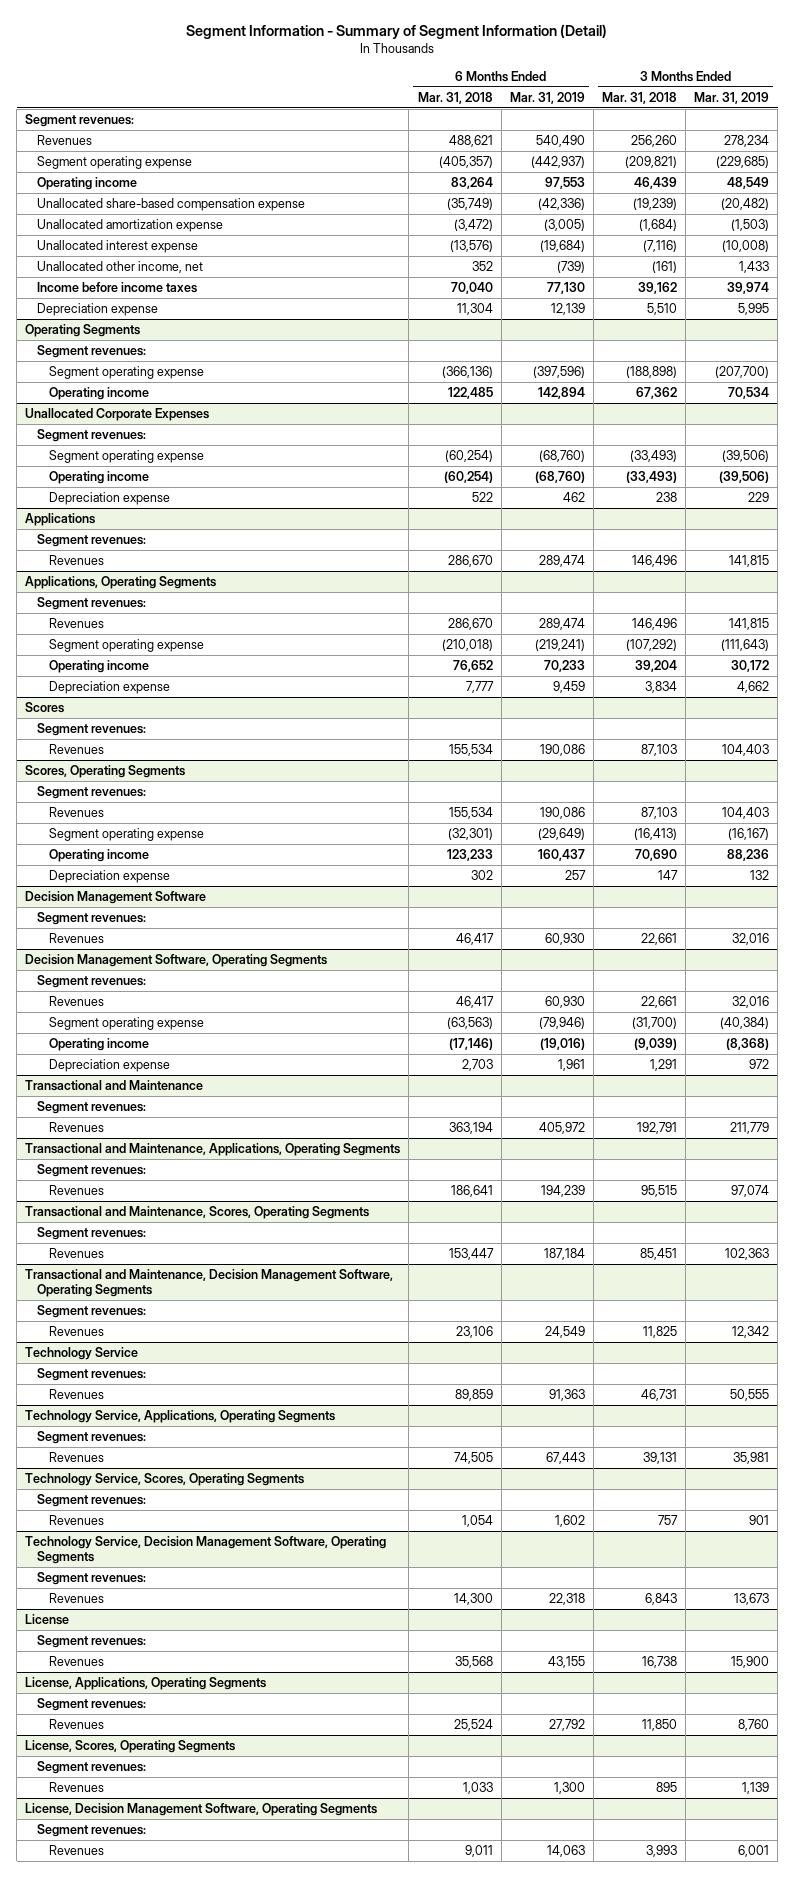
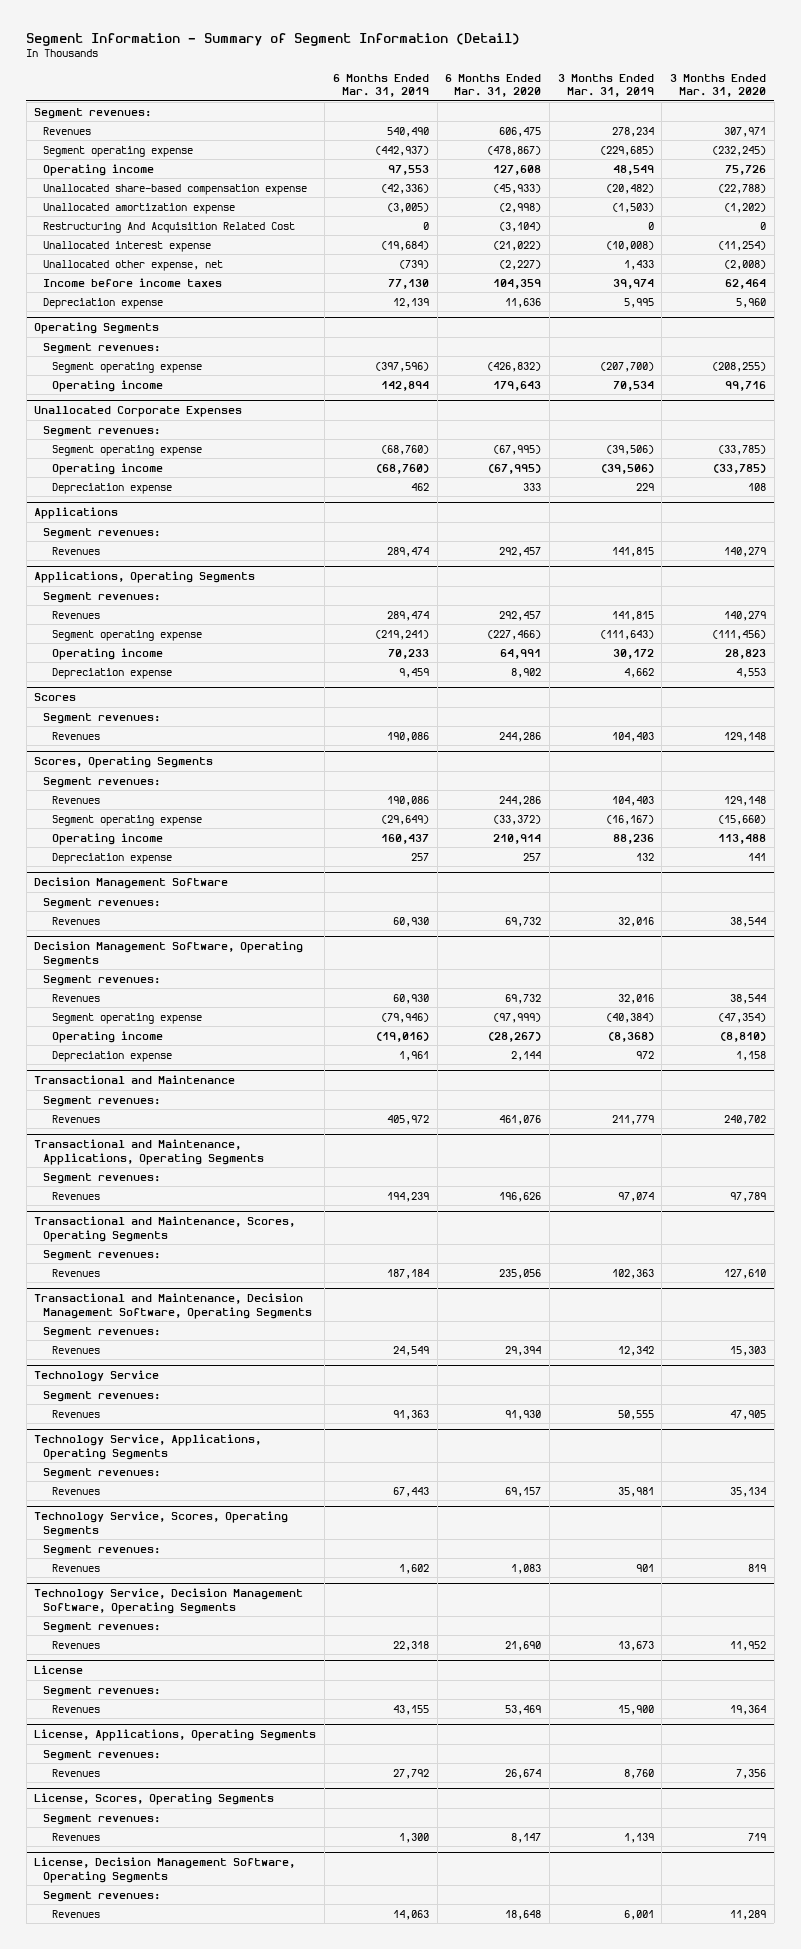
[417,91,493,104] Mar. 31, 2018 -> none
[601,91,677,104] Mar. 31, 2018 -> none
none -> [445,73,542,97] 6 Months Ended Mar. 31, 2020
none -> [670,73,767,97] 3 Months Ended Mar. 31, 2020
none -> [43,221,296,233] Restructuring And Acquisition Related Cost
[37,261,204,274] Unallocated other income, net -> [43,259,224,271] Unallocated other expense, net

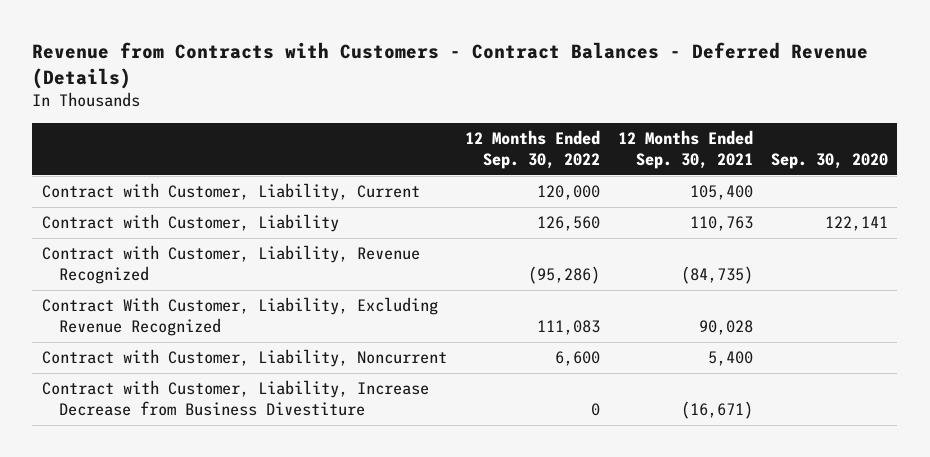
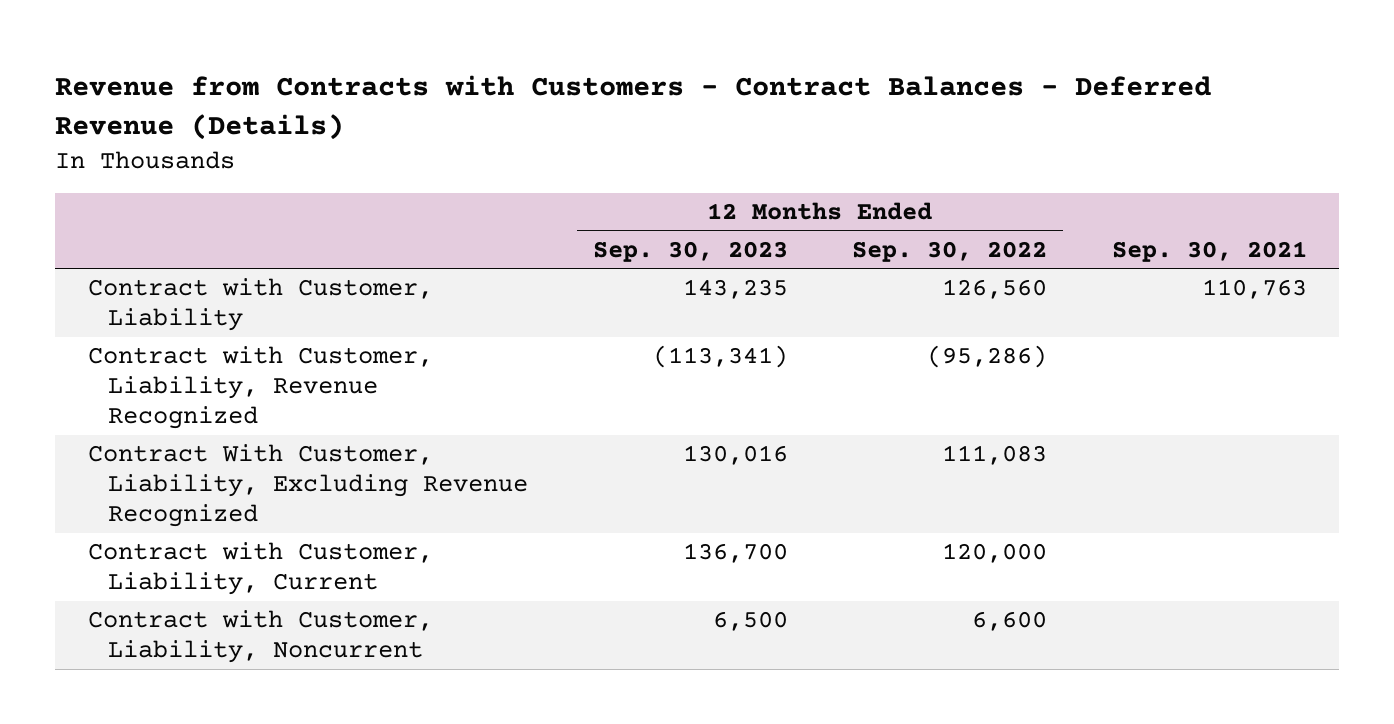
[617,130,753,170] 12 Months Ended Sep. 30, 2021 -> none
[771,153,889,170] Sep. 30, 2020 -> none
none -> [592,240,788,262] Sep. 30, 2023
none -> [1111,240,1307,262] Sep. 30, 2021
[41,183,420,202] Contract with Customer, Liability, Current -> [87,542,433,596] Contract with Customer, Liability, Current
[41,380,429,417] Contract with Customer, Liability, Increase Decrease from Business Divestiture -> none

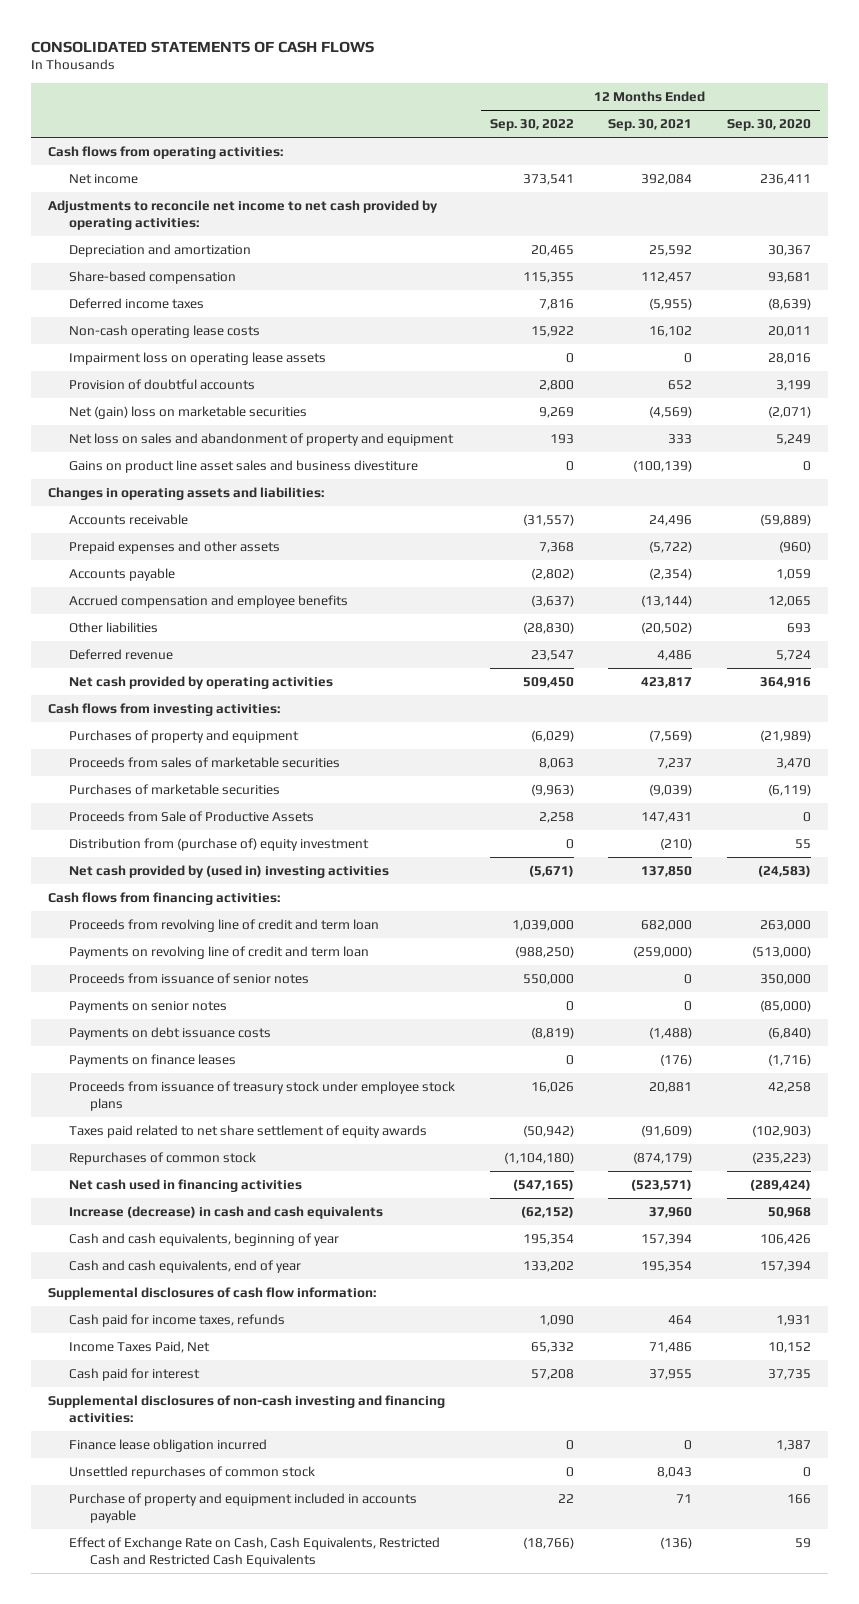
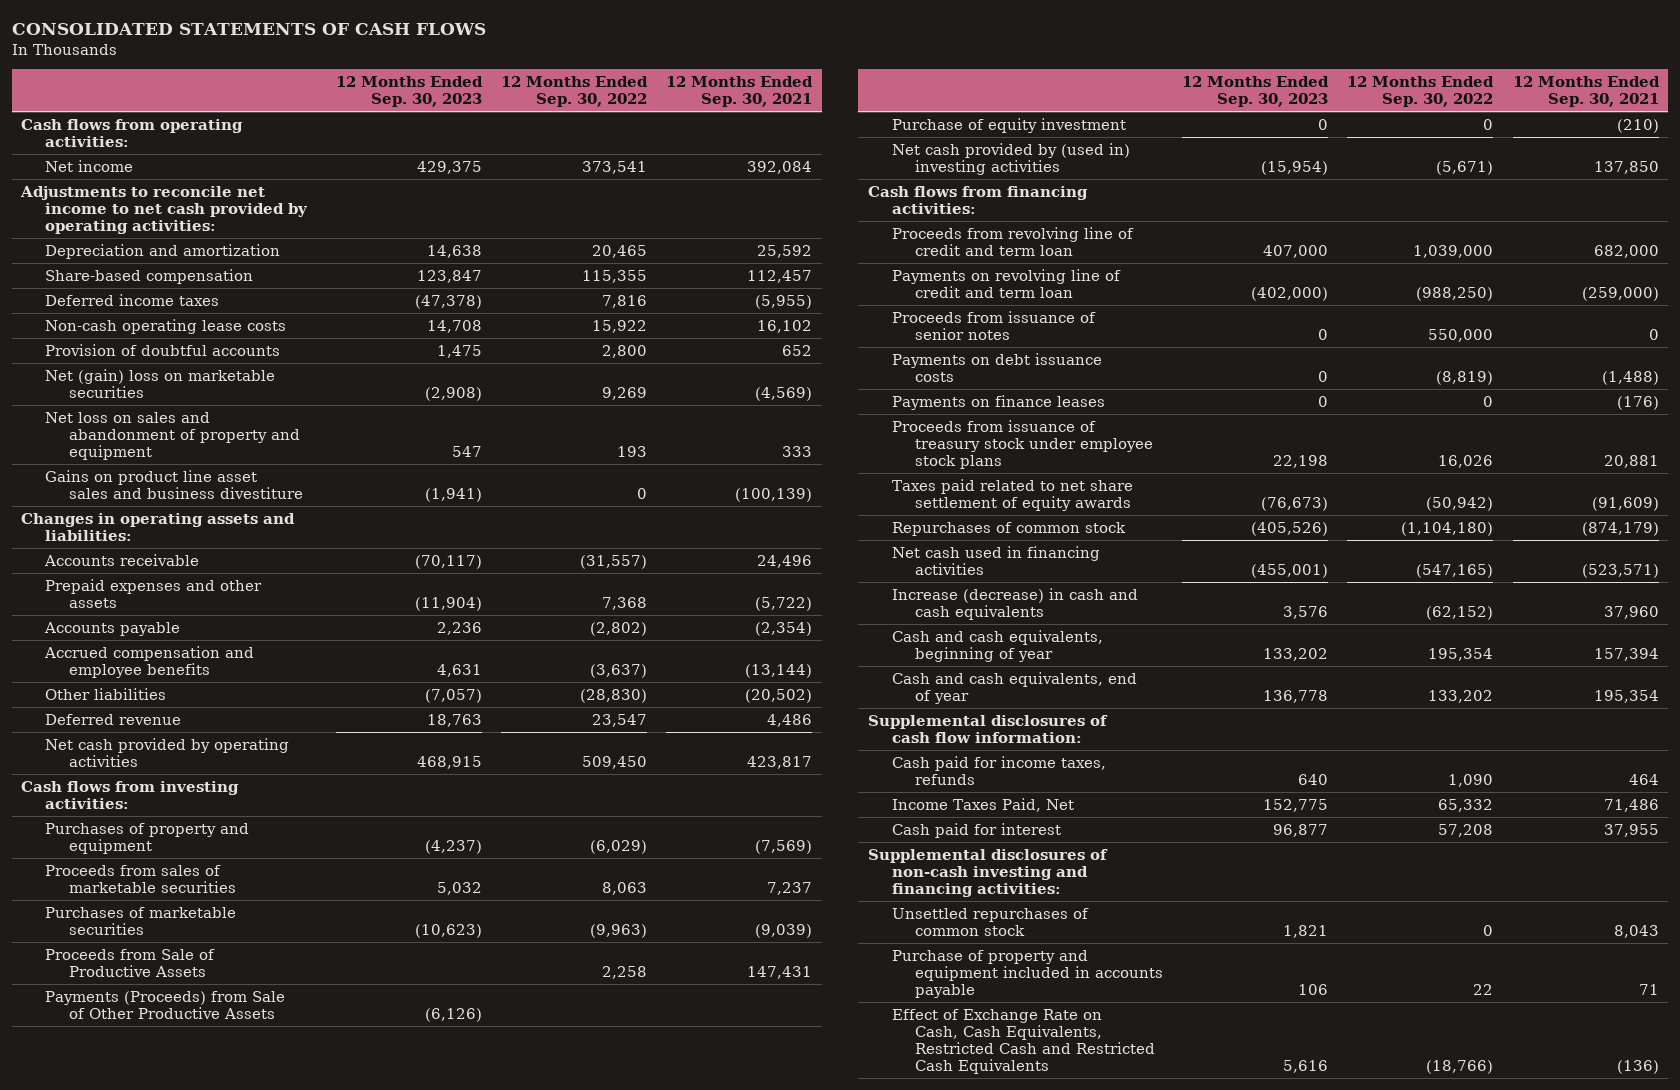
[727,119,812,132] Sep. 30, 2020 -> none
none -> [335,75,483,108] 12 Months Ended Sep. 30, 2023
[69,351,327,365] Impairment loss on operating lease assets -> none
none -> [44,990,285,1019] Payments (Proceeds) from Sale of Other Productive Assets
[69,837,370,851] Distribution from (purchase of) equity investment -> [891,117,1126,133] Purchase of equity investment
[69,1000,228,1013] Payments on senior notes -> none
[69,1438,268,1452] Finance lease obligation incurred -> none

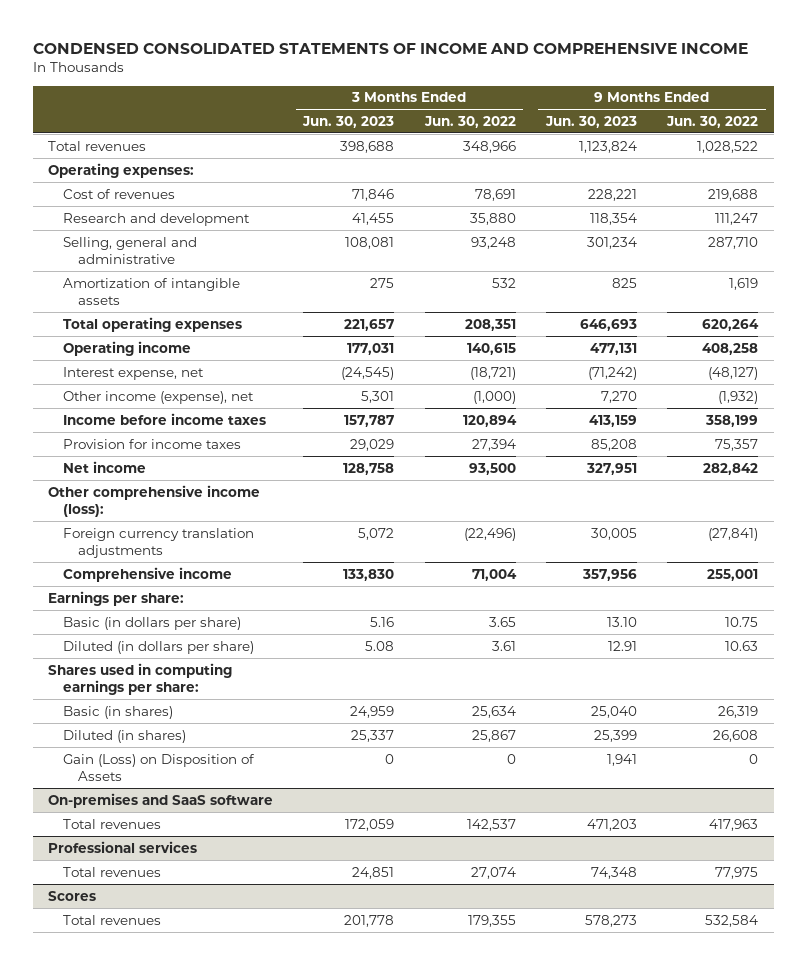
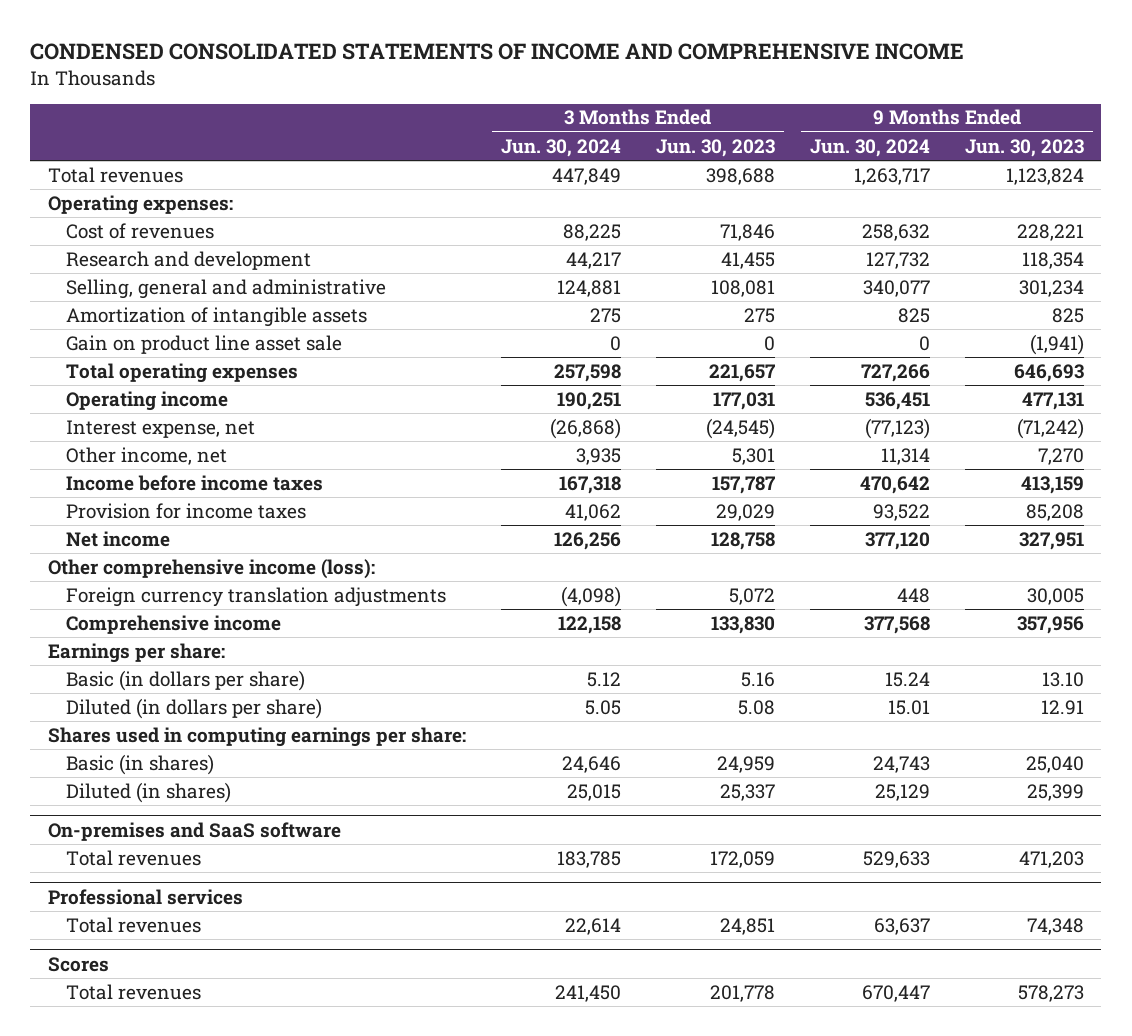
[423,115,516,128] Jun. 30, 2022 -> none
[666,115,759,128] Jun. 30, 2022 -> none
none -> [500,138,621,157] Jun. 30, 2024
none -> [809,138,930,157] Jun. 30, 2024
none -> [66,334,343,354] Gain on product line asset sale
[63,390,255,404] Other income (expense), net -> [66,446,228,465] Other income, net
[63,753,256,781] Gain (Loss) on Disposition of Assets -> none

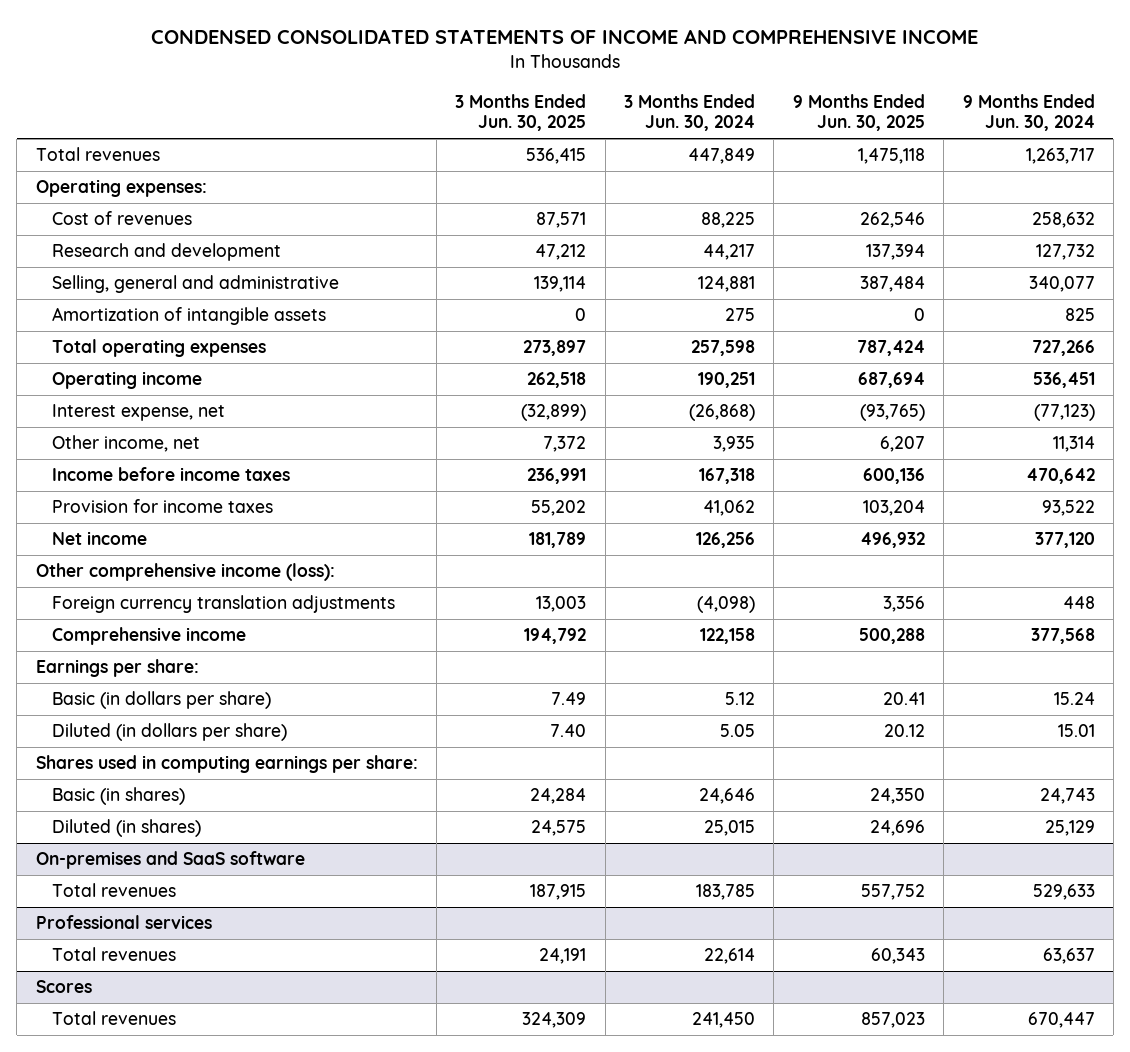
[655,138,775,157] Jun. 30, 2023 -> none
[964,138,1084,157] Jun. 30, 2023 -> none
none -> [455,93,587,132] 3 Months Ended Jun. 30, 2025
none -> [792,93,925,132] 9 Months Ended Jun. 30, 2025
[66,334,343,354] Gain on product line asset sale -> none

